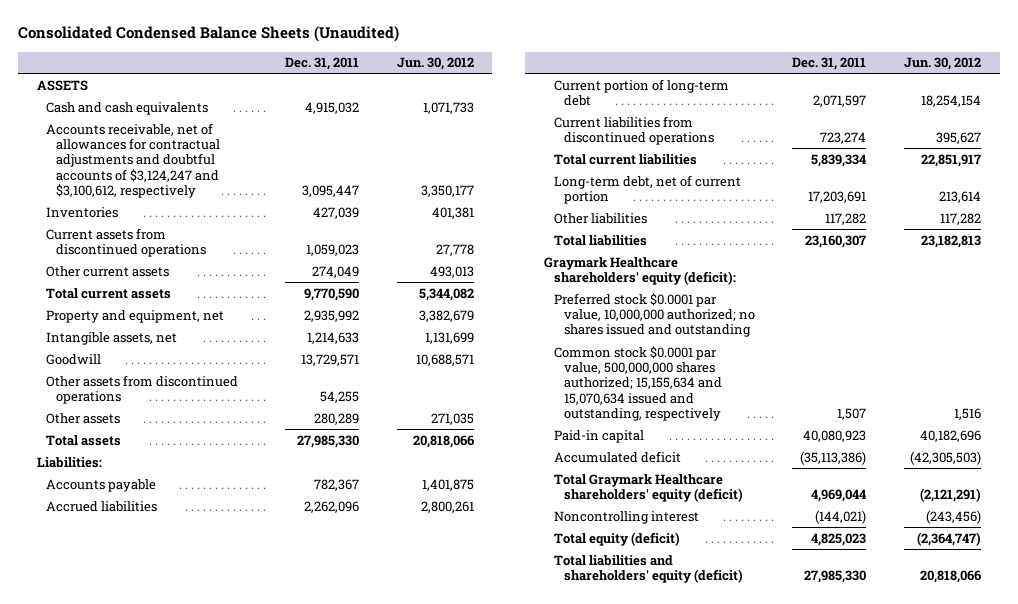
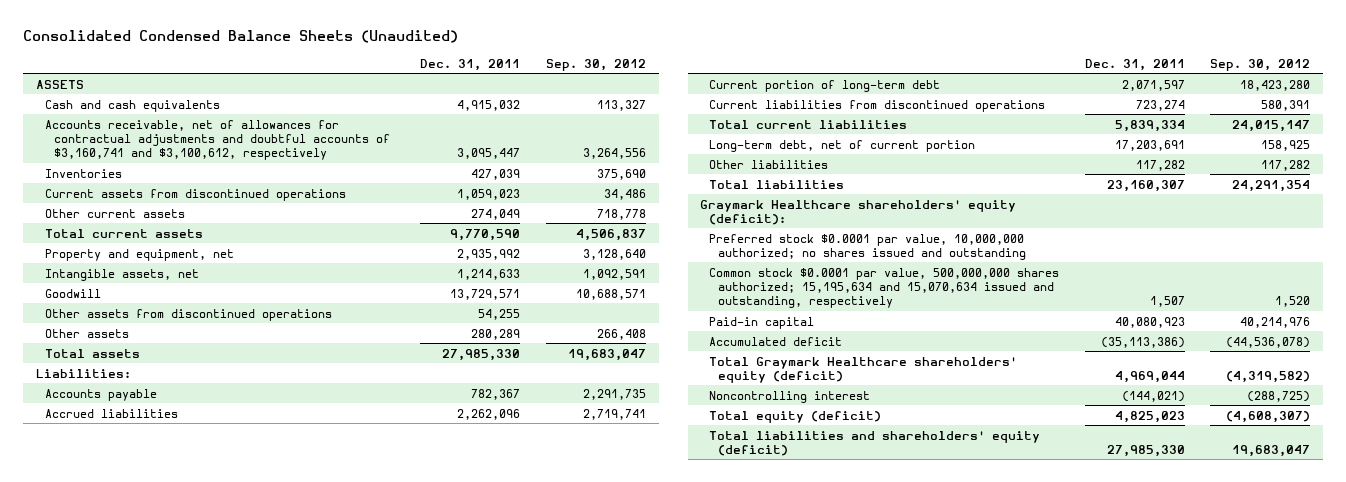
[396,57,474,71] Jun. 30, 2012 -> none
none -> [545,58,646,71] Sep. 30, 2012
[46,122,221,199] Accounts receivable, net of allowances for contractual adjustments and doubtful accounts of $3,124,247 and $3,100,612, respectively -> [45,119,390,160] Accounts receivable, net of allowances for contractual adjustments and doubtful accounts of $3,160,741 and $3,100,612, respectively
[553,345,722,422] Common stock $0.0001 par value, 500,000,000 shares authorized; 15,155,634 and 15,070,634 issued and outstanding, respectively -> [709,267,1060,308] Common stock $0.0001 par value, 500,000,000 shares authorized; 15,195,634 and 15,070,634 issued and outstanding, respectively

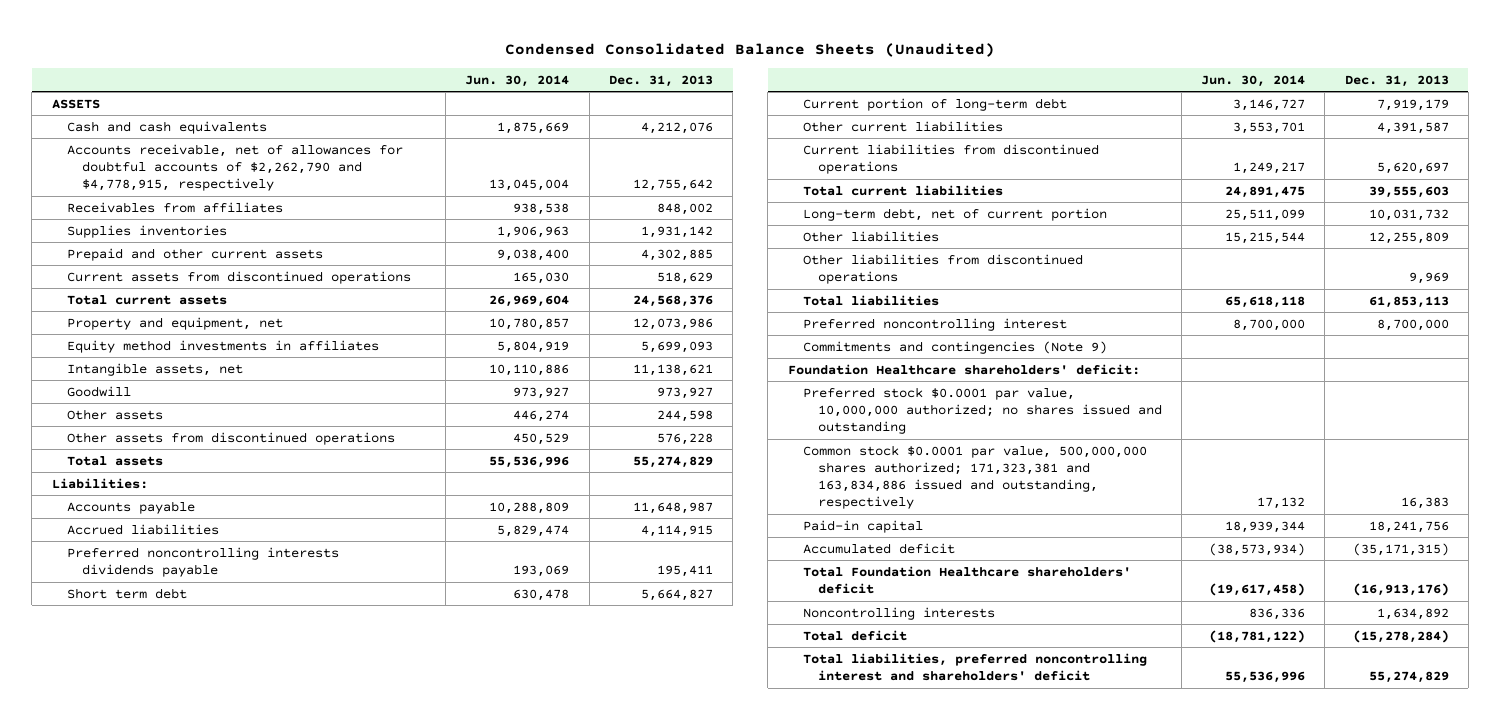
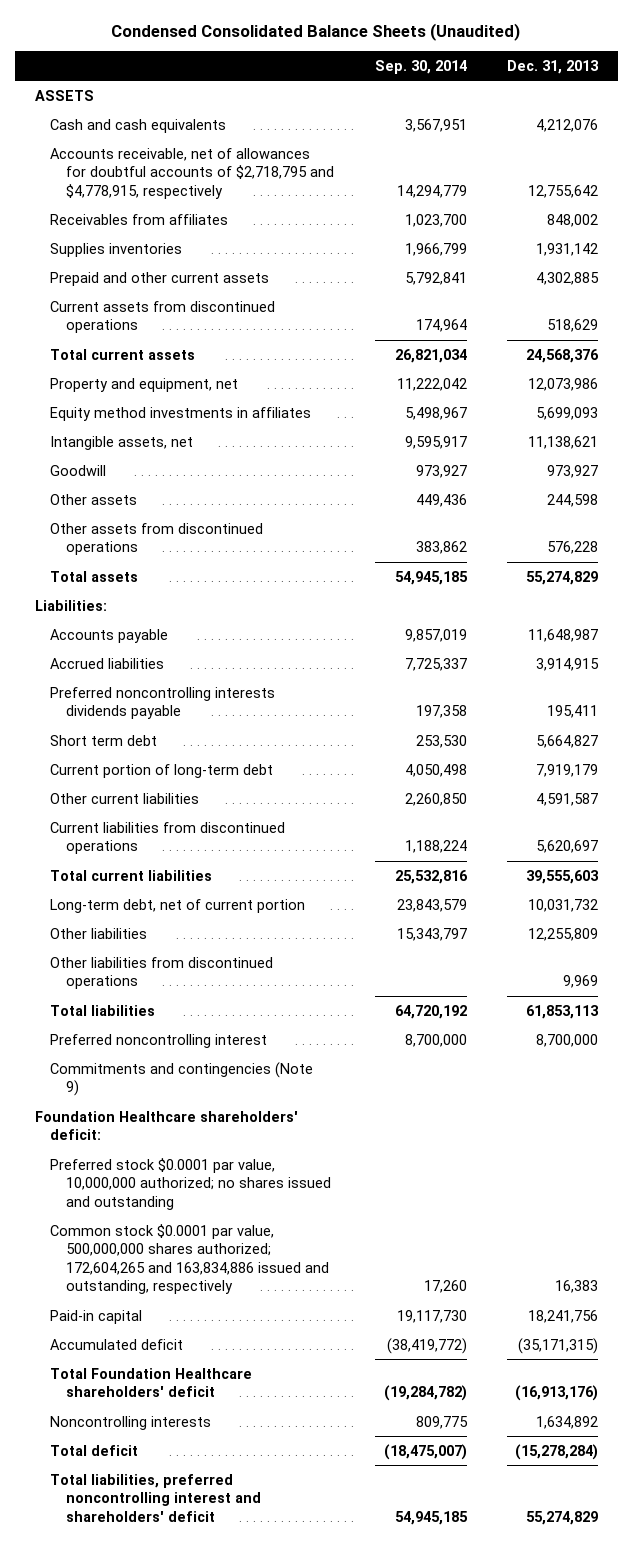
[465,74,570,87] Jun. 30, 2014 -> none
none -> [374,59,467,74] Sep. 30, 2014
[66,143,403,191] Accounts receivable, net of allowances for doubtful accounts of $2,262,790 and $4,778,915, respectively -> [50,147,335,199] Accounts receivable, net of allowances for doubtful accounts of $2,718,795 and $4,778,915, respectively
[640,524,713,537] 4,114,915 -> [536,657,600,671] 3,914,915
[1376,121,1449,134] 4,391,587 -> [536,792,599,806] 4,591,587
[802,444,1147,510] Common stock $0.0001 par value, 500,000,000 shares authorized; 171,323,381 and 163,834,886 issued and outstanding, respectively -> [50,1223,330,1295] Common stock $0.0001 par value, 500,000,000 shares authorized; 172,604,265 and 163,834,886 issued and outstanding, respectively

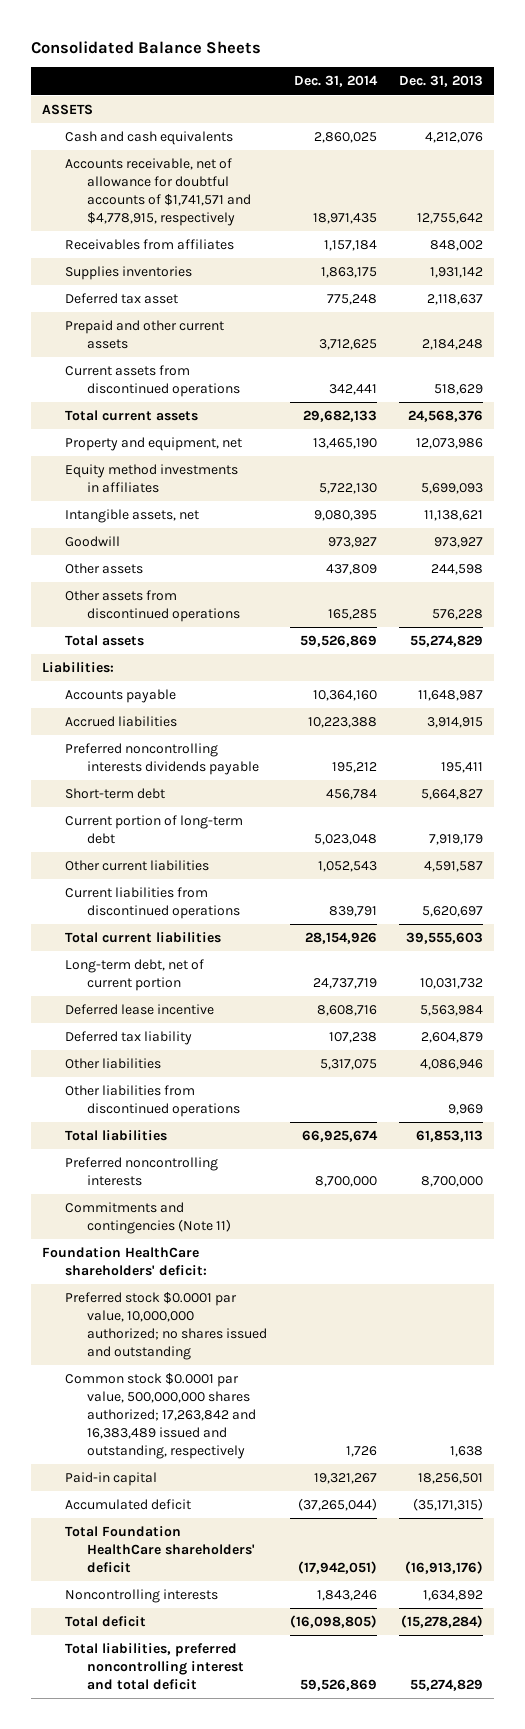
[111,22,521,41] Condensed Consolidated Balance Sheets (Unaudited) -> [31,41,262,55] Consolidated Balance Sheets
[374,59,467,74] Sep. 30, 2014 -> none
none -> [293,75,378,88] Dec. 31, 2014
[50,147,335,199] Accounts receivable, net of allowances for doubtful accounts of $2,718,795 and $4,778,915, respectively -> [64,158,252,226] Accounts receivable, net of allowance for doubtful accounts of $1,741,571 and $4,778,915, respectively
none -> [64,293,178,305] Deferred tax asset
[536,271,600,285] 4,302,885 -> [422,339,484,351] 2,184,248
[50,734,158,746] Short term debt -> [64,788,165,800] Short-term debt
none -> [64,1004,214,1016] Deferred lease incentive
none -> [64,1031,192,1046] Deferred tax liability
[528,927,599,941] 12,255,809 -> [420,1059,484,1071] 4,086,946
[50,1033,268,1048] Preferred noncontrolling interest -> [64,1157,218,1187] Preferred noncontrolling interests
[50,1061,314,1097] Commitments and contingencies (Note 9) -> [64,1202,232,1235] Commitments and contingencies (Note 11)
[34,1110,298,1141] Foundation Healthcare shareholders' deficit: -> [42,1247,207,1277] Foundation HealthCare shareholders' deficit:
[50,1223,330,1295] Common stock $0.0001 par value, 500,000,000 shares authorized; 172,604,265 and 163,834,886 issued and outstanding, respectively -> [64,1373,257,1459] Common stock $0.0001 par value, 500,000,000 shares authorized; 17,263,842 and 16,383,489 issued and outstanding, respectively
[555,1280,599,1294] 16,383 -> [450,1445,484,1457] 1,638
[528,1309,599,1323] 18,241,756 -> [418,1473,484,1485] 18,256,501
[50,1367,253,1398] Total Foundation Healthcare shareholders' deficit -> [64,1526,256,1573] Total Foundation HealthCare shareholders' deficit
[50,1473,262,1522] Total liabilities, preferred noncontrolling interest and shareholders' deficit -> [64,1643,245,1690] Total liabilities, preferred noncontrolling interest and total deficit

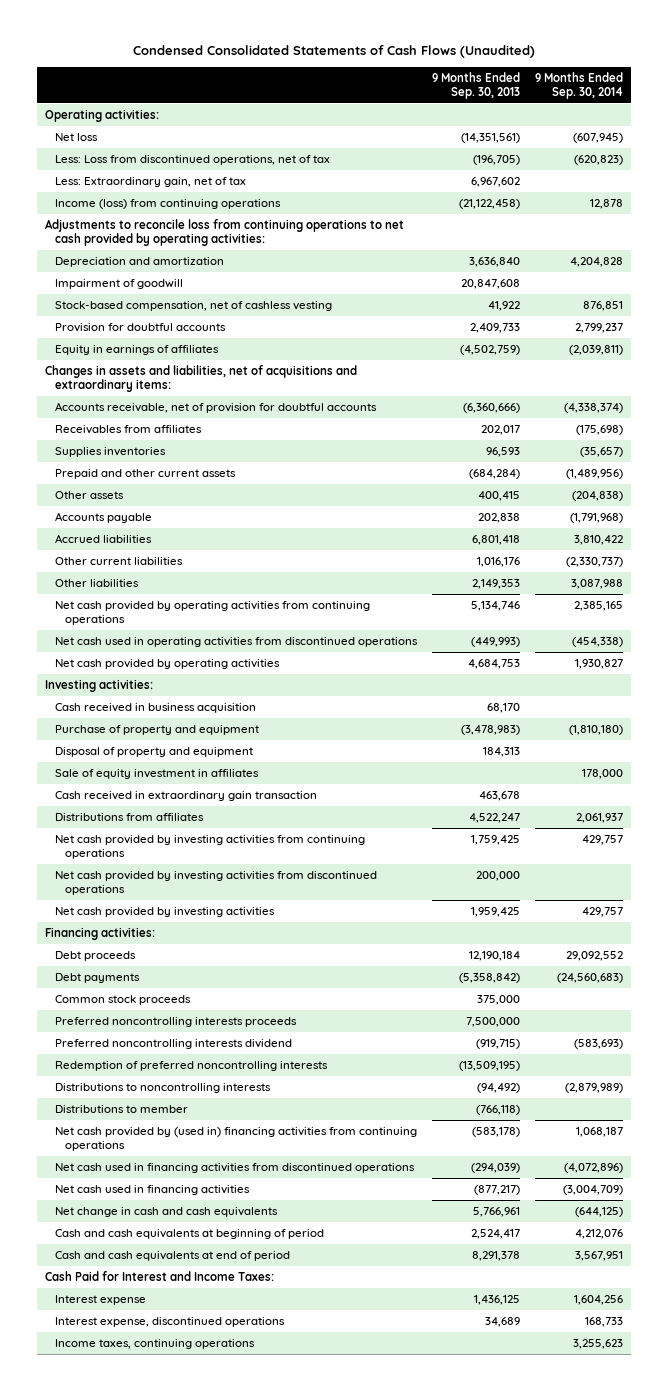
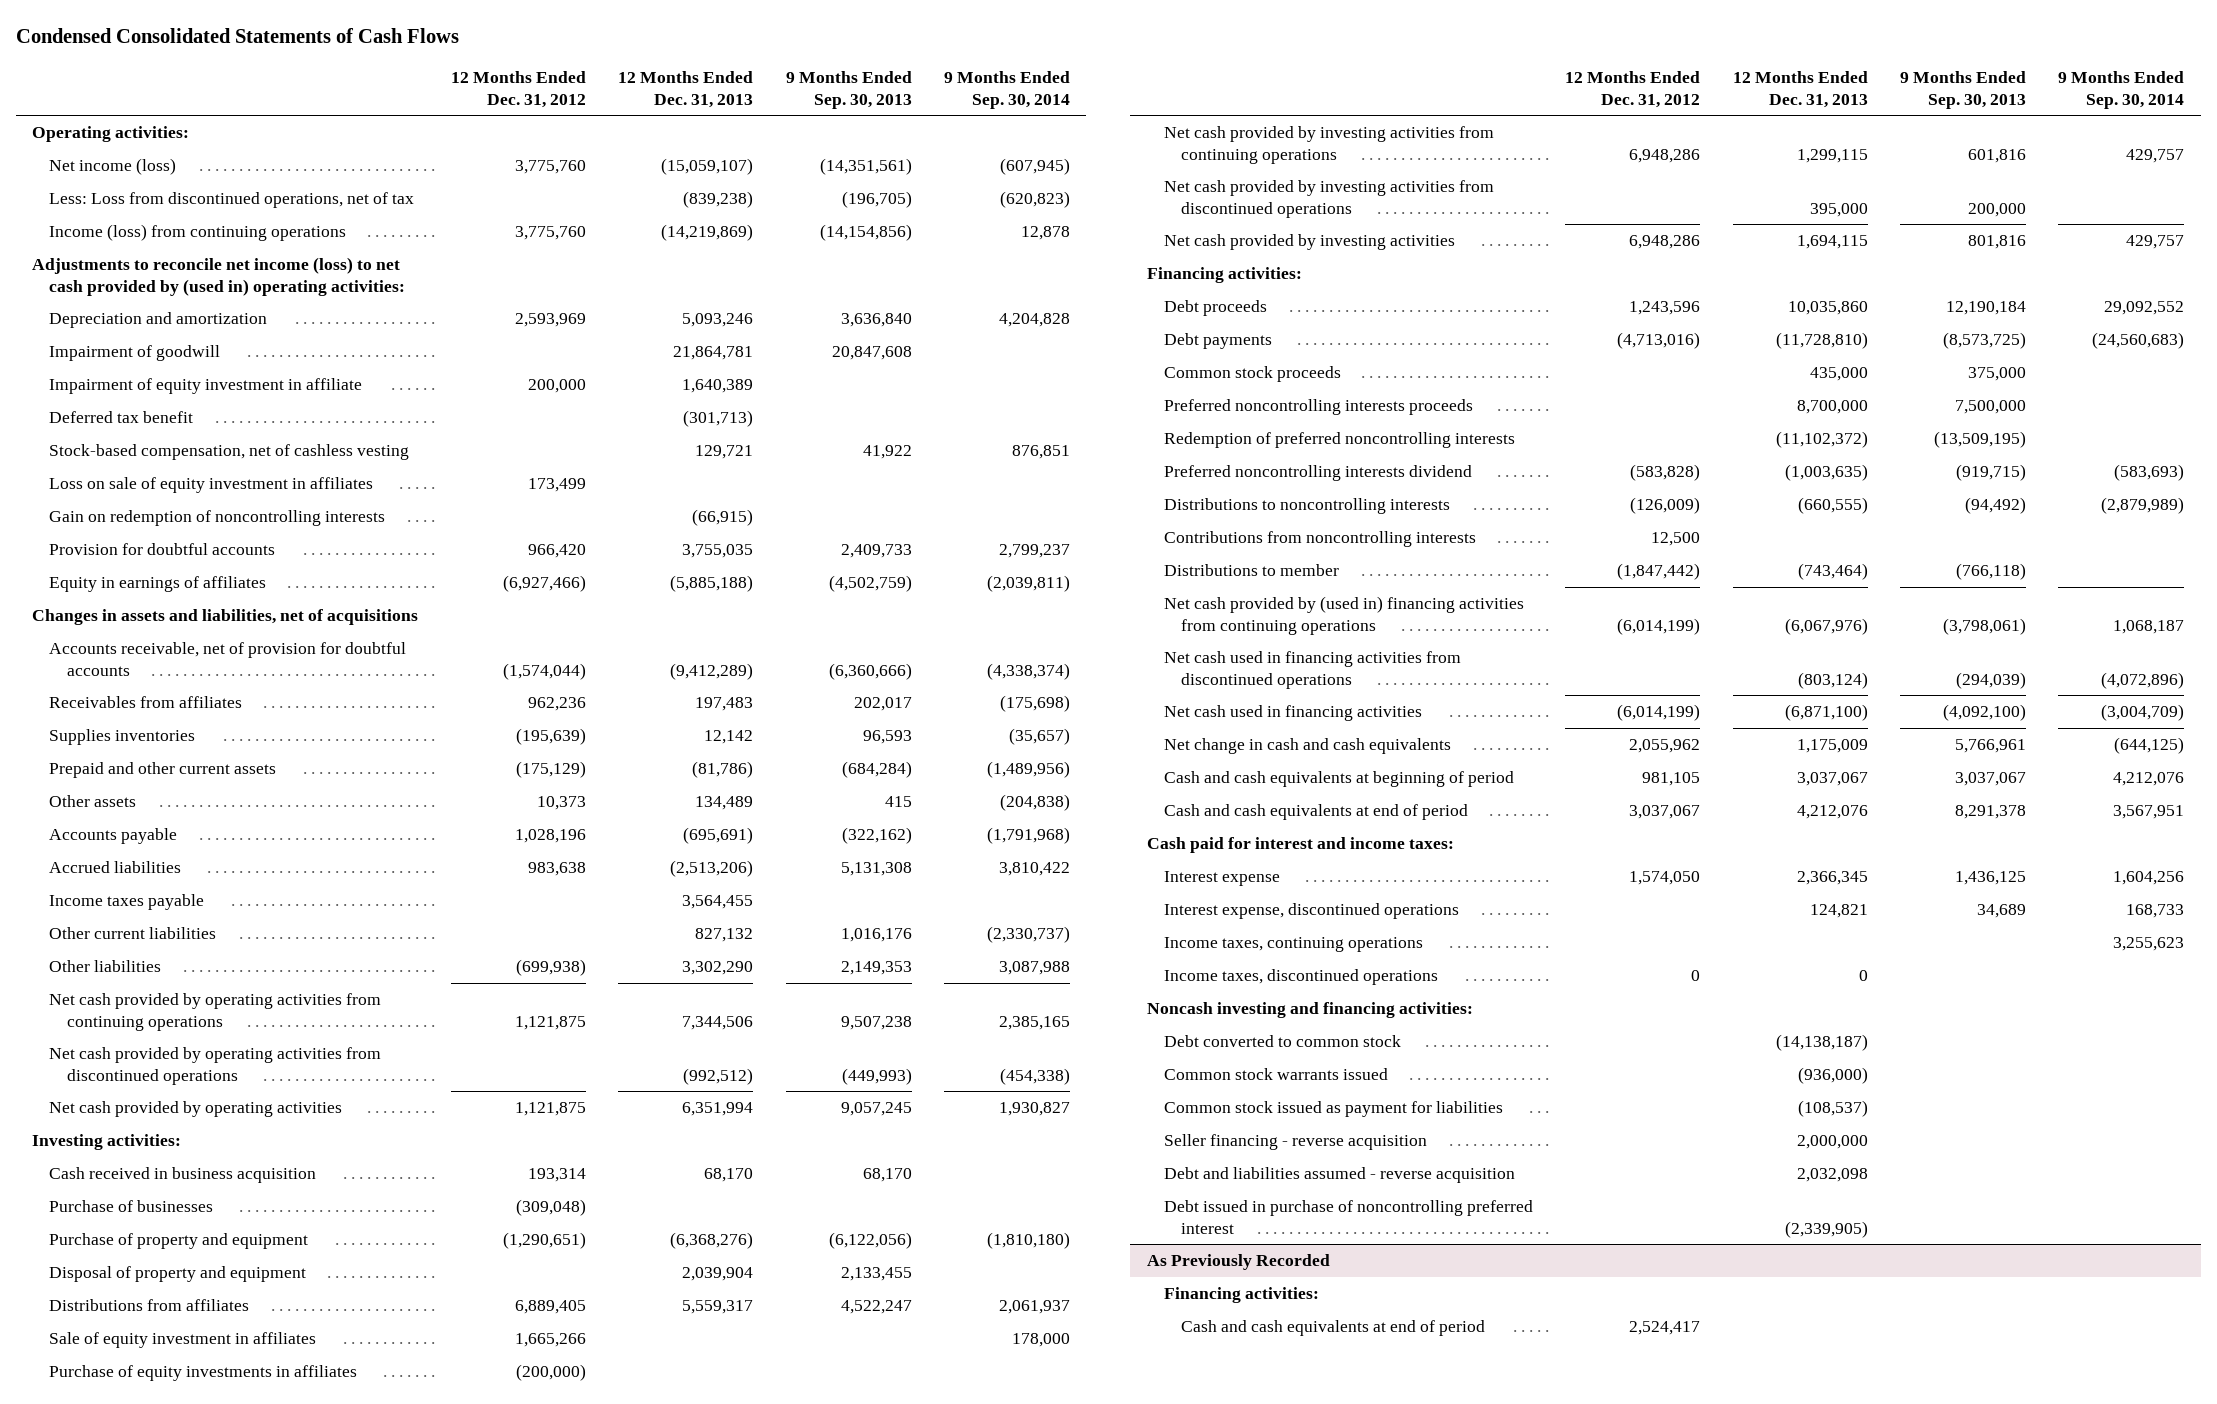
[132,45,535,59] Condensed Consolidated Statements of Cash Flows (Unaudited) -> [15,28,459,44] Condensed Consolidated Statements of Cash Flows
none -> [450,71,586,108] 12 Months Ended Dec. 31, 2012
none -> [618,71,754,108] 12 Months Ended Dec. 31, 2013
[54,133,98,142] Net loss -> [49,158,177,176] Net income (loss)
[54,177,246,188] Less: Extraordinary gain, net of tax -> none
[458,199,520,210] (21,122,458) -> [819,224,912,242] (14,154,856)
[44,219,404,247] Adjustments to reconcile loss from continuing operations to net cash provided by operating activities: -> [32,257,406,296] Adjustments to reconcile net income (loss) to net cash provided by (used in) operating activities:
none -> [49,378,363,395] Impairment of equity investment in affiliate
none -> [49,411,194,424] Deferred tax benefit
none -> [49,477,374,494] Loss on sale of equity investment in affiliates
none -> [49,510,386,527] Gain on redemption of noncontrolling interests
[44,365,357,393] Changes in assets and liabilities, net of acquisitions and extraordinary items: -> [32,609,419,626] Changes in assets and liabilities, net of acquisitions
[477,491,520,502] 400,415 -> [884,796,912,808] 415
[477,513,520,524] 202,838 -> [841,827,912,845] (322,162)
[471,535,520,546] 6,801,418 -> [840,862,912,877] 5,131,308
none -> [49,894,205,911] Income taxes payable
[470,601,520,612] 5,134,746 -> [840,1015,912,1030] 9,507,238
[54,637,418,648] Net cash used in operating activities from discontinued operations -> [49,1047,382,1085] Net cash provided by operating activities from discontinued operations
[467,659,520,670] 4,684,753 -> [840,1102,912,1117] 9,057,245
[54,791,317,802] Cash received in extraordinary gain transaction -> none
none -> [49,1200,214,1213] Purchase of businesses
[460,725,520,736] (3,478,983) -> [828,1232,912,1250] (6,122,056)
[482,747,520,758] 184,313 -> [840,1267,912,1282] 2,133,455
[54,769,259,780] Sale of equity investment in affiliates -> [49,1332,317,1349] Sale of equity investment in affiliates
none -> [49,1365,358,1382] Purchase of equity investments in affiliates
[470,835,520,846] 1,759,425 -> [1968,148,2027,163] 601,816
[470,907,520,918] 1,959,425 -> [1968,235,2027,250] 801,816
[458,973,520,984] (5,358,842) -> [1943,332,2027,350] (8,573,725)
[54,1039,292,1050] Preferred noncontrolling interests dividend -> [1163,465,1472,482] Preferred noncontrolling interests dividend
none -> [1163,531,1476,548] Contributions from noncontrolling interests
[471,1127,520,1138] (583,178) -> [1943,617,2027,635] (3,798,061)
[473,1185,520,1196] (877,217) -> [1943,704,2027,722] (4,092,100)
[470,1229,520,1240] 2,524,417 -> [1955,772,2027,787] 3,037,067
[44,1271,274,1282] Cash Paid for Interest and Income Taxes: -> [1146,837,1454,854] Cash paid for interest and income taxes:
none -> [1163,969,1438,986] Income taxes, discontinued operations
none -> [1146,1002,1473,1019] Noncash investing and financing activities:
none -> [1163,1035,1401,1048] Debt converted to common stock
none -> [1163,1068,1388,1081] Common stock warrants issued
none -> [1163,1101,1503,1118] Common stock issued as payment for liabilities
none -> [1163,1134,1427,1151] Seller financing - reverse acquisition
none -> [1163,1167,1515,1184] Debt and liabilities assumed - reverse acquisition
none -> [1163,1200,1533,1234] Debt issued in purchase of noncontrolling preferred interest
none -> [1146,1254,1330,1271] As Previously Recorded
none -> [1163,1287,1319,1304] Financing activities:
none -> [1181,1320,1486,1337] Cash and cash equivalents at end of period

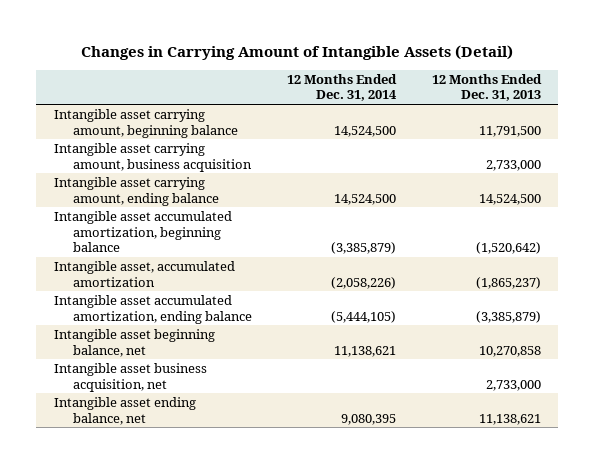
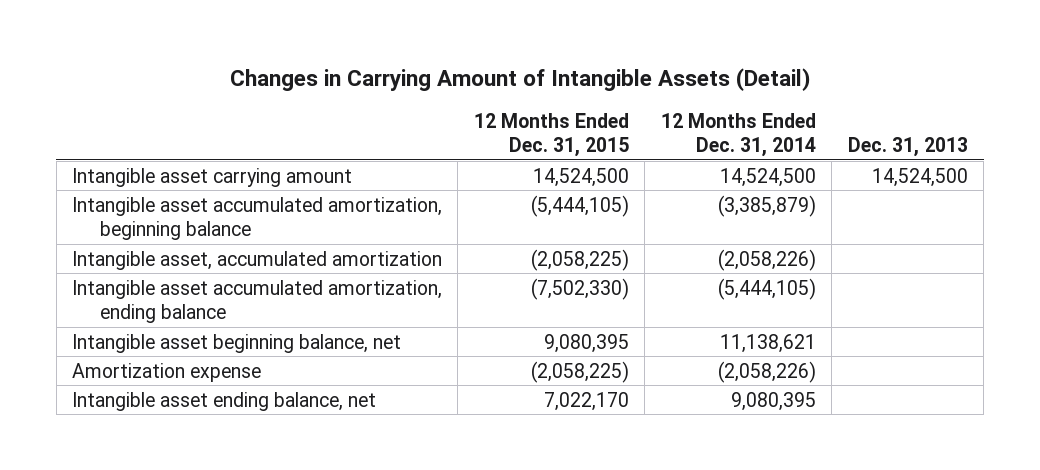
[431,73,542,102] 12 Months Ended Dec. 31, 2013 -> none
none -> [473,112,629,158] 12 Months Ended Dec. 31, 2015
none -> [847,137,968,158] Dec. 31, 2013
[53,143,253,172] Intangible asset carrying amount, business acquisition -> none
[53,177,220,206] Intangible asset carrying amount, ending balance -> none
[53,109,239,138] Intangible asset carrying amount, beginning balance -> [72,167,353,187] Intangible asset carrying amount
[53,363,207,392] Intangible asset business acquisition, net -> none
none -> [72,362,262,382] Amortization expense

